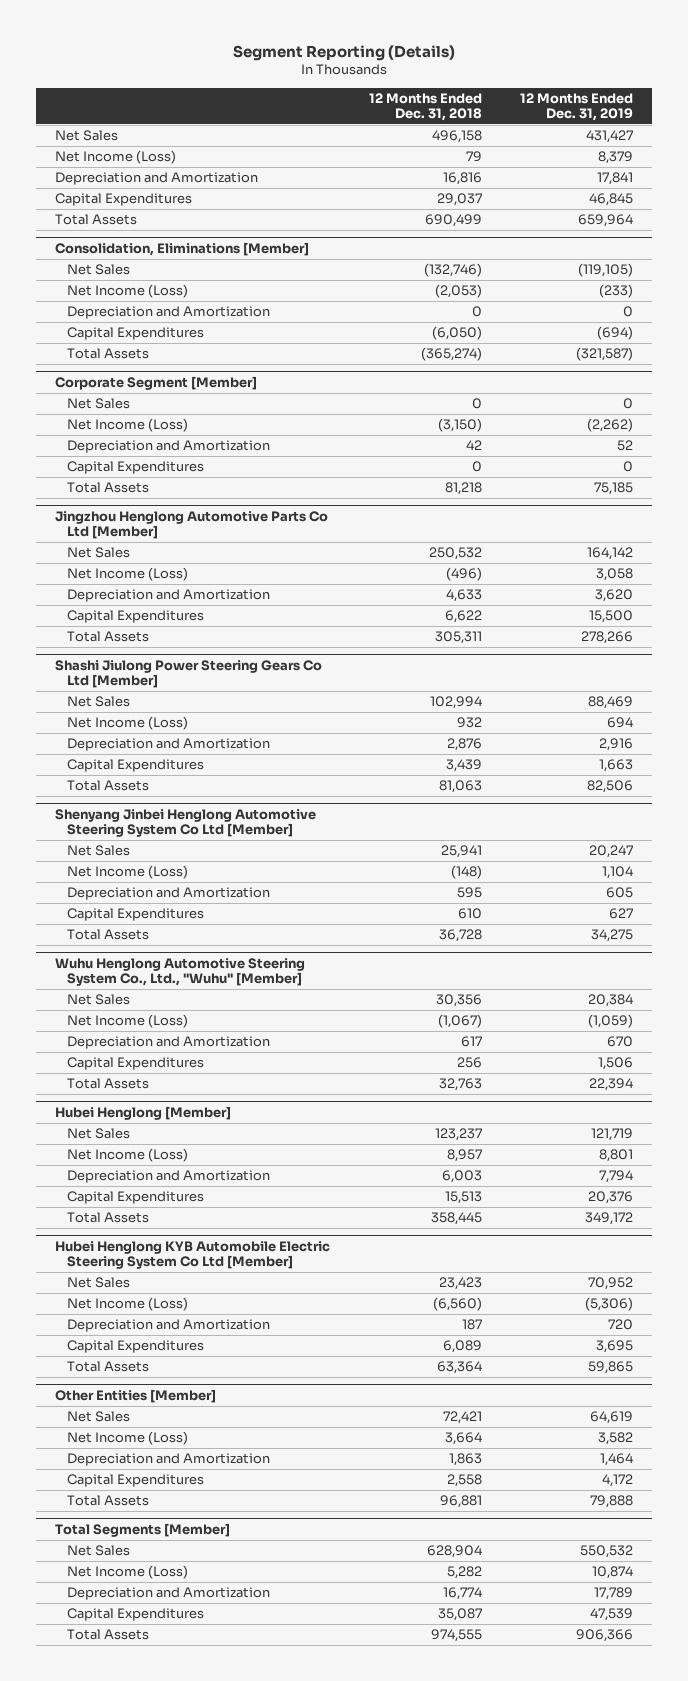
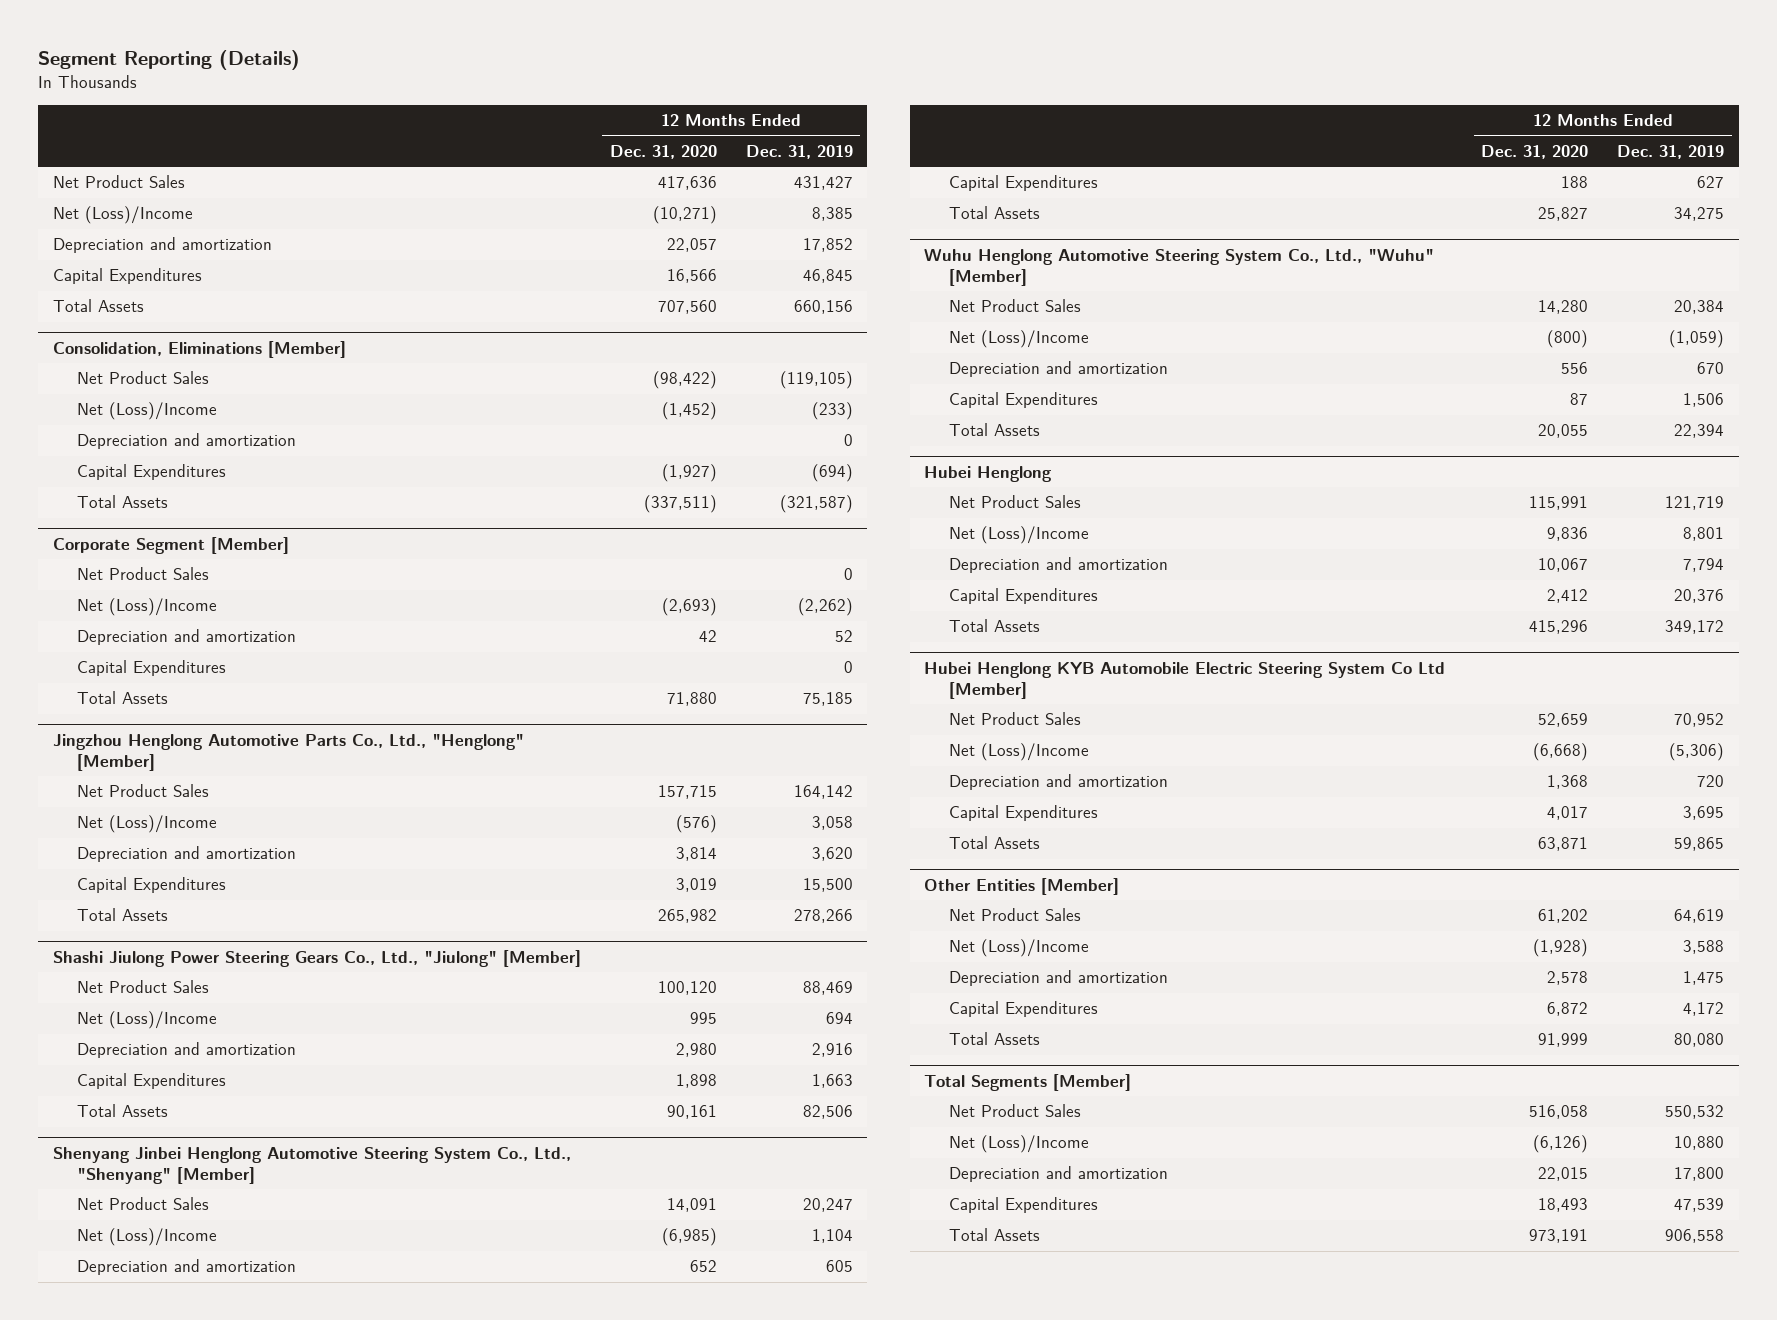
[368,92,482,122] 12 Months Ended Dec. 31, 2018 -> none
none -> [609,145,717,160] Dec. 31, 2020
[55,130,119,142] Net Sales -> [52,175,185,189] Net Product Sales
[55,150,177,165] Net Income (Loss) -> [52,206,193,225] Net (Loss)/Income
[597,151,633,165] 8,379 -> [811,207,853,222] 8,385
[55,172,259,186] Depreciation and Amortization -> [52,237,272,254] Depreciation and amortization
[596,172,633,186] 17,841 -> [802,238,853,253] 17,852
[577,214,633,228] 659,964 -> [793,300,853,315] 660,156
[67,264,131,276] Net Sales -> [76,371,209,385] Net Product Sales
[67,284,189,299] Net Income (Loss) -> [76,402,217,421] Net (Loss)/Income
[67,306,271,320] Depreciation and Amortization -> [76,433,296,450] Depreciation and amortization
[67,398,131,410] Net Sales -> [76,567,209,581] Net Product Sales
[67,418,189,433] Net Income (Loss) -> [76,598,217,617] Net (Loss)/Income
[67,440,271,454] Depreciation and Amortization -> [76,629,296,646] Depreciation and amortization
[55,510,329,540] Jingzhou Henglong Automotive Parts Co Ltd [Member] -> [52,733,524,771] Jingzhou Henglong Automotive Parts Co., Ltd., "Henglong" [Member]
[67,547,131,559] Net Sales -> [76,784,209,798] Net Product Sales
[67,567,189,582] Net Income (Loss) -> [76,815,217,834] Net (Loss)/Income
[67,589,271,603] Depreciation and Amortization -> [76,846,296,863] Depreciation and amortization
[55,659,323,689] Shashi Jiulong Power Steering Gears Co Ltd [Member] -> [52,949,581,967] Shashi Jiulong Power Steering Gears Co., Ltd., "Jiulong" [Member]
[67,696,131,708] Net Sales -> [76,980,209,994] Net Product Sales
[67,716,189,731] Net Income (Loss) -> [76,1011,217,1030] Net (Loss)/Income
[67,738,271,752] Depreciation and Amortization -> [76,1042,296,1059] Depreciation and amortization
[55,808,317,838] Shenyang Jinbei Henglong Automotive Steering System Co Ltd [Member] -> [52,1146,571,1184] Shenyang Jinbei Henglong Automotive Steering System Co., Ltd., "Shenyang" [Member]
[67,845,131,857] Net Sales -> [76,1197,209,1211] Net Product Sales
[67,865,189,880] Net Income (Loss) -> [76,1228,217,1247] Net (Loss)/Income
[67,887,271,901] Depreciation and Amortization -> [76,1259,296,1276] Depreciation and amortization
[67,994,131,1006] Net Sales -> [948,299,1081,313] Net Product Sales
[67,1014,189,1029] Net Income (Loss) -> [948,330,1089,349] Net (Loss)/Income
[67,1036,271,1050] Depreciation and Amortization -> [948,361,1168,378] Depreciation and amortization
[55,1105,232,1120] Hubei Henglong [Member] -> [924,465,1053,482] Hubei Henglong
[67,1128,131,1140] Net Sales -> [948,495,1081,509] Net Product Sales
[67,1148,189,1163] Net Income (Loss) -> [948,526,1089,545] Net (Loss)/Income
[67,1170,271,1184] Depreciation and Amortization -> [948,557,1168,574] Depreciation and amortization
[67,1277,131,1289] Net Sales -> [948,712,1081,726] Net Product Sales
[67,1297,189,1312] Net Income (Loss) -> [948,743,1089,762] Net (Loss)/Income
[67,1319,271,1333] Depreciation and Amortization -> [948,774,1168,791] Depreciation and amortization
[67,1411,131,1423] Net Sales -> [948,908,1081,922] Net Product Sales
[67,1431,189,1446] Net Income (Loss) -> [948,939,1089,958] Net (Loss)/Income
[597,1432,633,1446] 3,582 -> [1683,940,1725,955] 3,588
[67,1453,271,1467] Depreciation and Amortization -> [948,970,1168,987] Depreciation and amortization
[599,1453,633,1467] 1,464 -> [1683,971,1725,986] 1,475
[589,1495,633,1509] 79,888 -> [1674,1033,1725,1048] 80,080
[67,1545,131,1557] Net Sales -> [948,1104,1081,1118] Net Product Sales
[67,1565,189,1580] Net Income (Loss) -> [948,1135,1089,1154] Net (Loss)/Income
[591,1566,633,1580] 10,874 -> [1674,1136,1725,1151] 10,880
[67,1587,271,1601] Depreciation and Amortization -> [948,1166,1168,1183] Depreciation and amortization
[593,1587,633,1601] 17,789 -> [1674,1167,1725,1182] 17,800
[575,1629,633,1643] 906,366 -> [1665,1229,1725,1244] 906,558

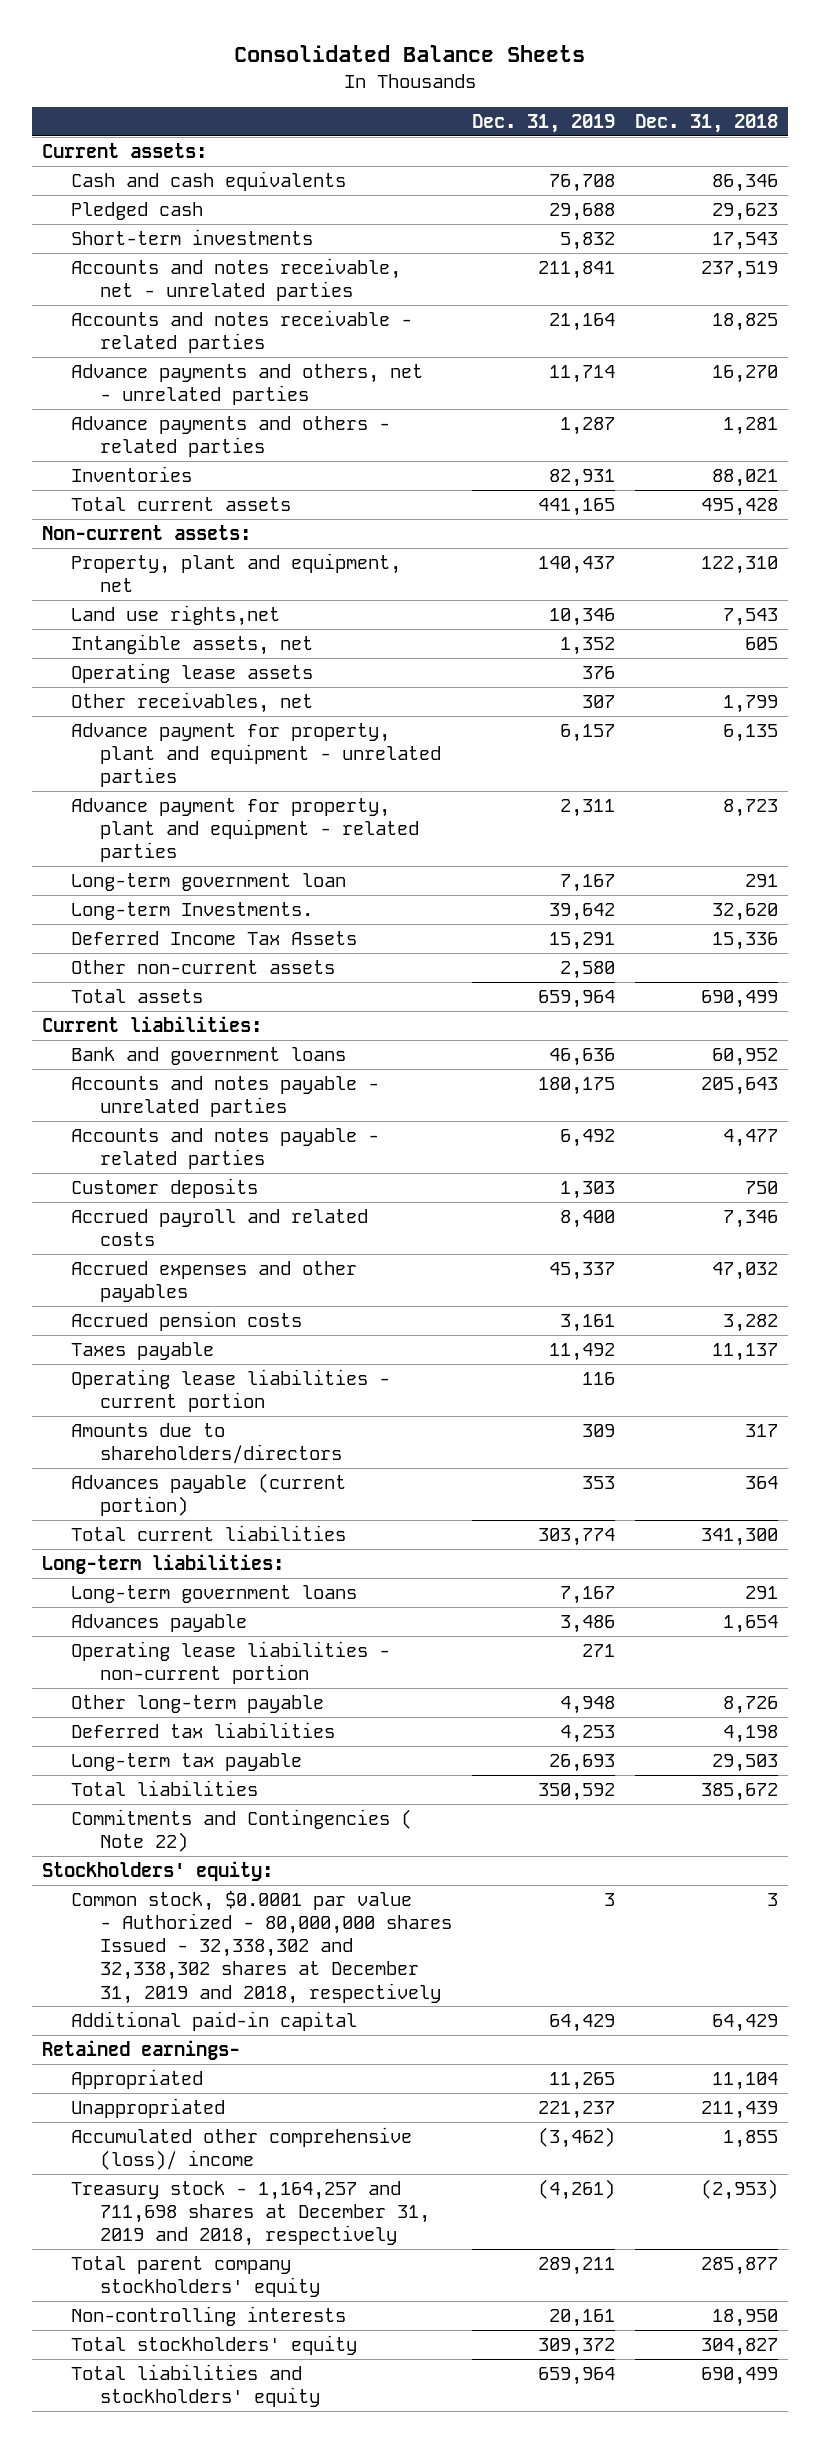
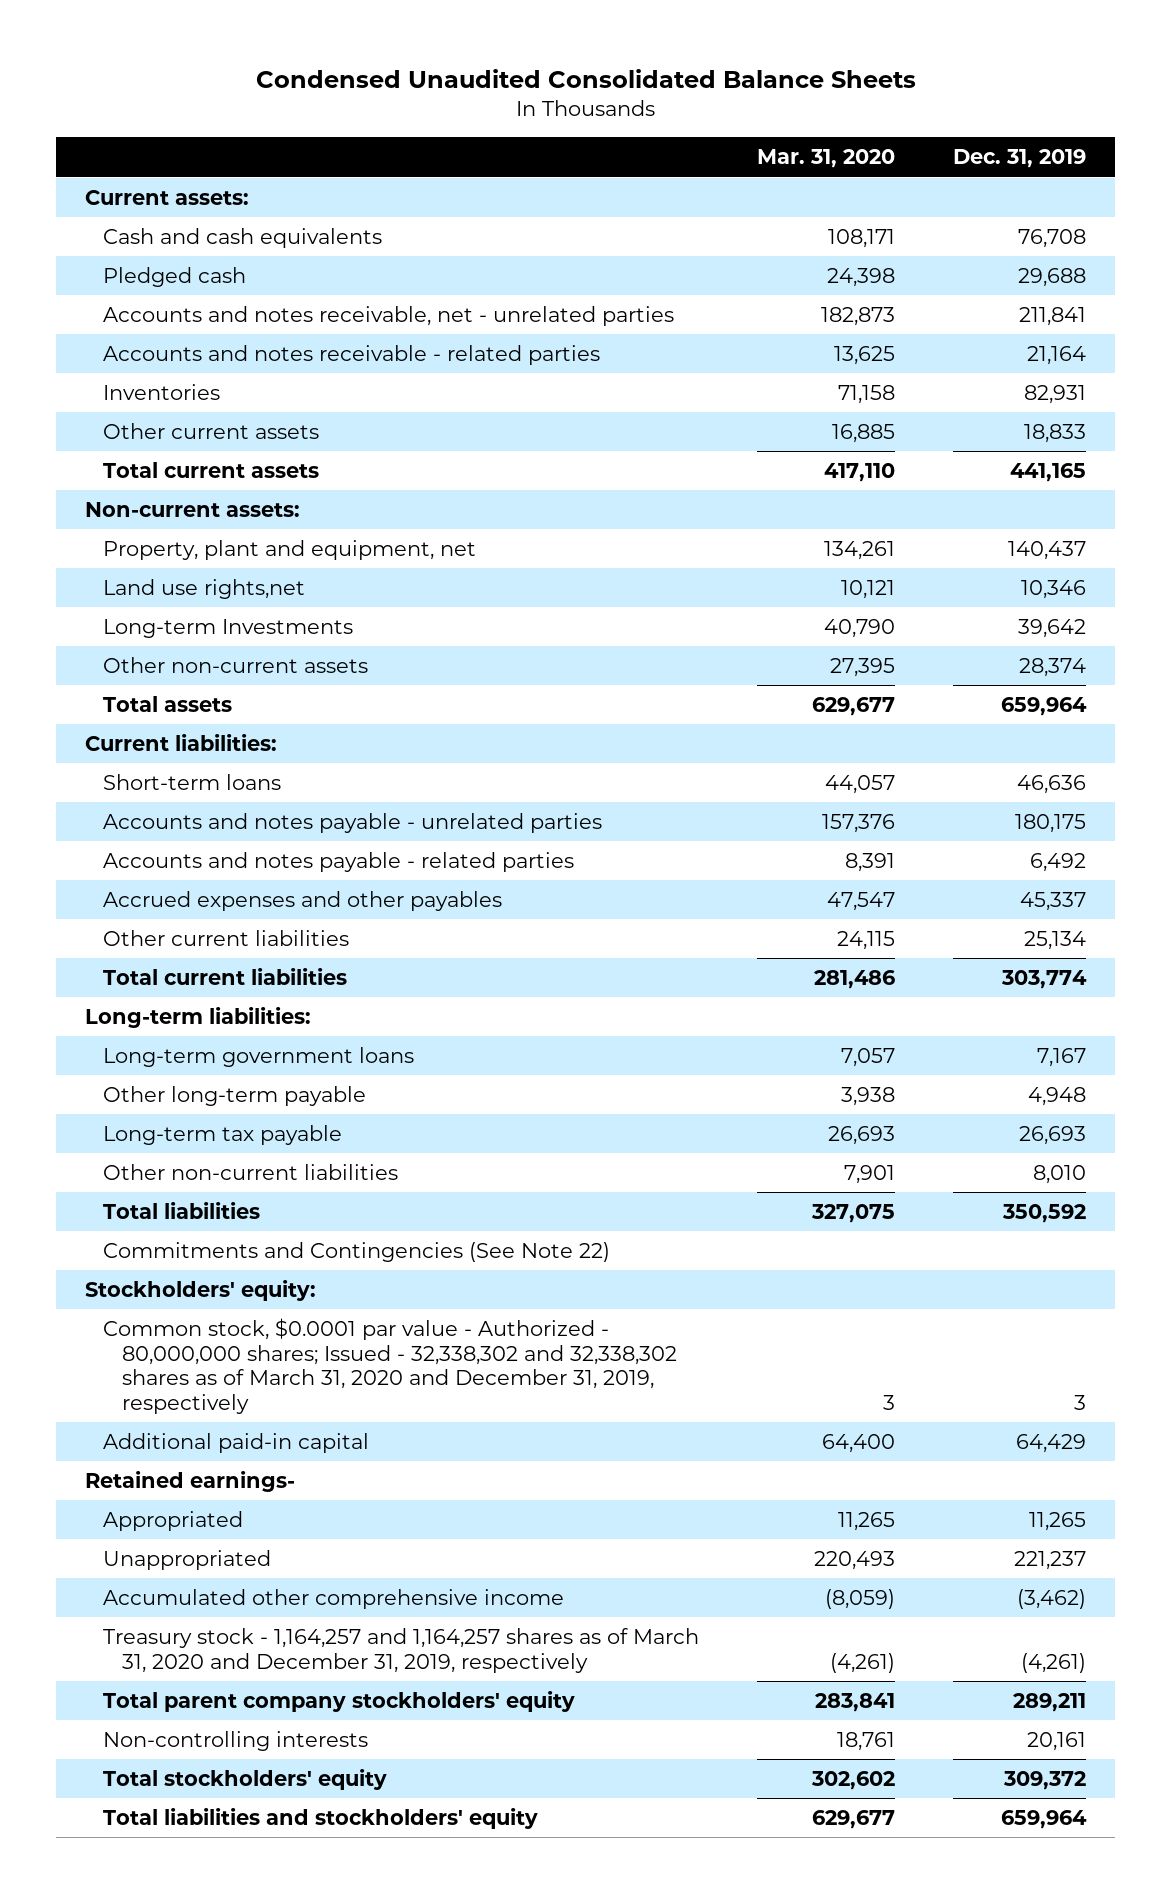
[234,44,586,62] Consolidated Balance Sheets -> [255,69,916,89] Condensed Unaudited Consolidated Balance Sheets
[634,113,778,133] Dec. 31, 2018 -> none
none -> [757,149,896,169] Mar. 31, 2020
[71,229,314,246] Short-term investments -> none
[71,364,424,406] Advance payments and others, net - unrelated parties -> none
[71,416,391,458] Advance payments and others - related parties -> none
none -> [103,423,320,440] Other current assets
[71,634,314,656] Intangible assets, net -> none
[71,663,314,684] Operating lease assets -> none
[71,692,314,714] Other receivables, net -> none
[71,723,441,788] Advance payment for property, plant and equipment - unrelated parties -> none
[71,798,419,863] Advance payment for property, plant and equipment - related parties -> none
[71,873,347,892] Long-term government loan -> none
[71,931,358,946] Deferred Income Tax Assets -> none
[71,902,314,921] Long-term Investments. -> [103,619,354,639] Long-term Investments
[559,961,615,980] 2,580 -> [1019,658,1087,678] 28,374
[71,1047,347,1066] Bank and government loans -> [103,774,282,791] Short-term loans
[71,1178,259,1199] Customer deposits -> none
[71,1209,369,1247] Accrued payroll and related costs -> none
[71,1311,303,1332] Accrued pension costs -> none
[71,1342,215,1361] Taxes payable -> none
[71,1369,391,1413] Operating lease liabilities - current portion -> none
[71,1423,342,1465] Amounts due to shareholders/directors -> none
[71,1473,347,1517] Advances payable (current portion) -> none
none -> [103,930,350,947] Other current liabilities
[71,1614,248,1633] Advances payable -> none
[71,1641,391,1685] Operating lease liabilities - non-current portion -> none
[71,1722,336,1739] Deferred tax liabilities -> none
none -> [103,1164,399,1181] Other non-current liabilities
[71,1809,413,1853] Commitments and Contingencies ( Note 22) -> [103,1242,611,1263] Commitments and Contingencies (See Note 22)
[71,1891,452,2004] Common stock, $0.0001 par value - Authorized - 80,000,000 shares Issued - 32,338,302 and 32,338,302 shares at December 31, 2019 and 2018, respectively -> [103,1318,677,1414] Common stock, $0.0001 par value - Authorized - 80,000,000 shares; Issued - 32,338,302 and 32,338,302 shares as of March 31, 2020 and December 31, 2019, respectively
[71,2127,413,2171] Accumulated other comprehensive (loss)/ income -> [103,1589,565,1610] Accumulated other comprehensive income
[71,2181,430,2247] Treasury stock - 1,164,257 and 711,698 shares at December 31, 2019 and 2018, respectively -> [103,1628,700,1673] Treasury stock - 1,164,257 and 1,164,257 shares as of March 31, 2020 and December 31, 2019, respectively

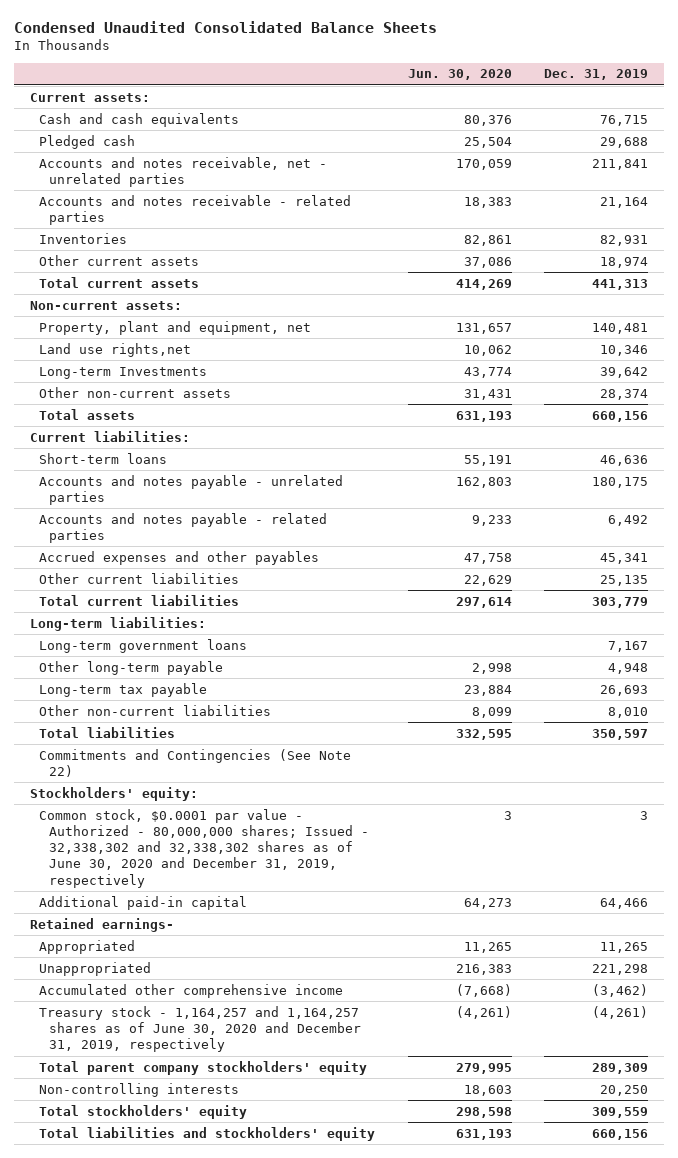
[757,149,896,169] Mar. 31, 2020 -> none
none -> [407,69,512,81] Jun. 30, 2020
[1018,229,1087,249] 76,708 -> [600,114,649,126] 76,715
[1024,424,1087,444] 18,833 -> [600,256,649,268] 18,974
[1010,463,1087,483] 441,165 -> [592,278,649,290] 441,313
[1008,541,1087,561] 140,437 -> [592,322,649,334] 140,481
[1001,697,1088,717] 659,964 -> [592,410,649,422] 660,156
[1020,892,1087,912] 45,337 -> [600,552,649,564] 45,341
[1024,931,1087,951] 25,134 -> [600,574,649,586] 25,135
[1001,970,1088,990] 303,774 -> [592,596,649,608] 303,779
[1002,1204,1087,1224] 350,592 -> [592,728,649,740] 350,597
[103,1318,677,1414] Common stock, $0.0001 par value - Authorized - 80,000,000 shares; Issued - 32,338,302 and 32,338,302 shares as of March 31, 2020 and December 31, 2019, respectively -> [39,808,370,888] Common stock, $0.0001 par value - Authorized - 80,000,000 shares; Issued - 32,338,302 and 32,338,302 shares as of June 30, 2020 and December 31, 2019, respectively
[1016,1434,1087,1454] 64,429 -> [600,897,649,909] 64,466
[1014,1551,1087,1571] 221,237 -> [592,963,649,975] 221,298
[103,1628,700,1673] Treasury stock - 1,164,257 and 1,164,257 shares as of March 31, 2020 and December 31, 2019, respectively -> [39,1005,362,1053] Treasury stock - 1,164,257 and 1,164,257 shares as of June 30, 2020 and December 31, 2019, respectively
[1013,1693,1087,1713] 289,211 -> [592,1062,649,1074] 289,309
[1027,1732,1087,1752] 20,161 -> [600,1084,649,1096] 20,250
[1003,1771,1087,1791] 309,372 -> [592,1106,649,1118] 309,559
[1001,1810,1088,1830] 659,964 -> [592,1128,649,1140] 660,156

